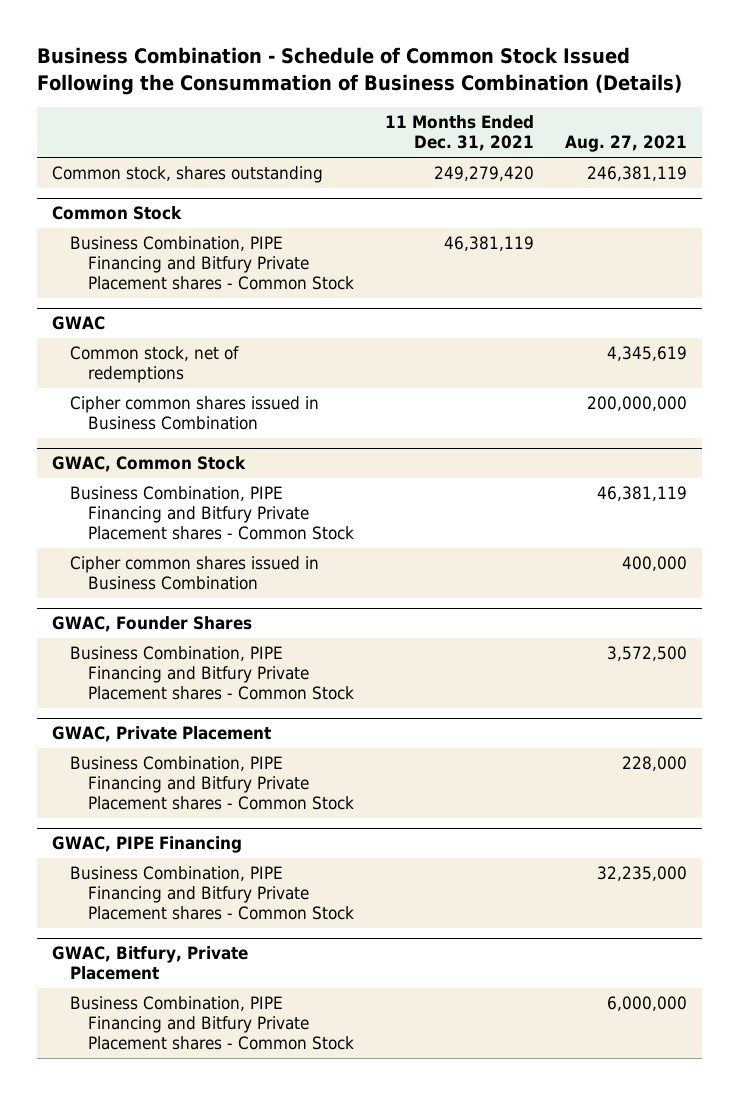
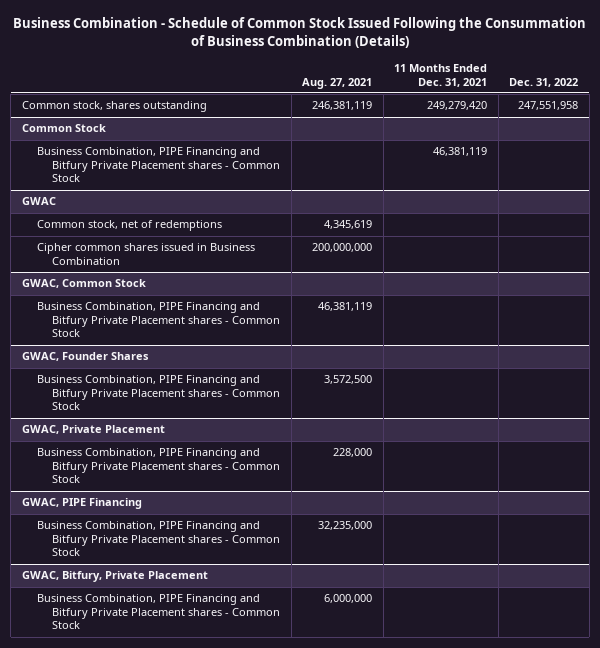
none -> [509,77,579,87] Dec. 31, 2022
[70,556,320,591] Cipher common shares issued in Business Combination -> none

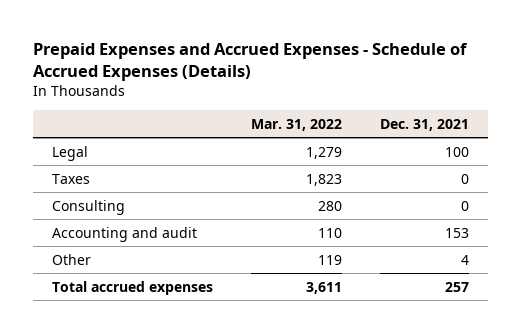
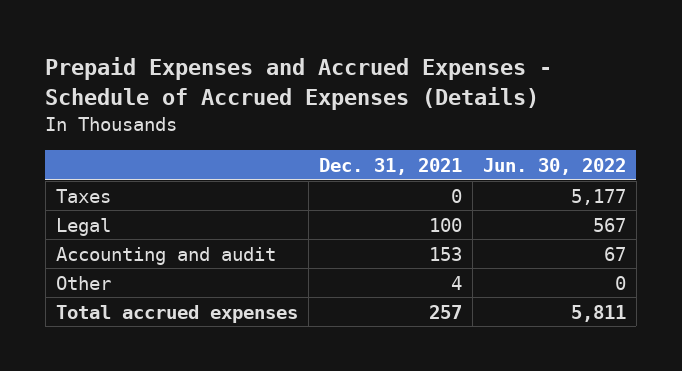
[250,118,342,131] Mar. 31, 2022 -> none
none -> [482,157,626,175] Jun. 30, 2022
[51,199,125,215] Consulting -> none
[51,145,88,161] Legal -> [55,217,111,236] Legal

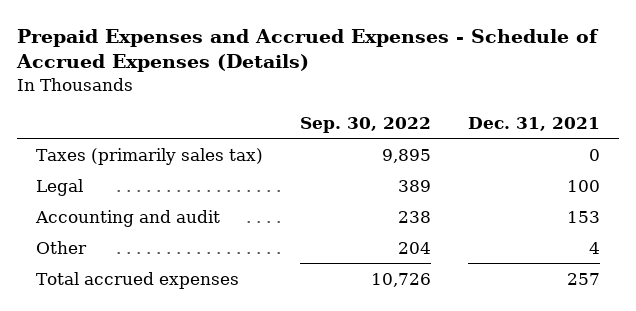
[482,157,626,175] Jun. 30, 2022 -> none
none -> [300,116,432,133] Sep. 30, 2022
[55,188,111,203] Taxes -> [35,147,263,165] Taxes (primarily sales tax)

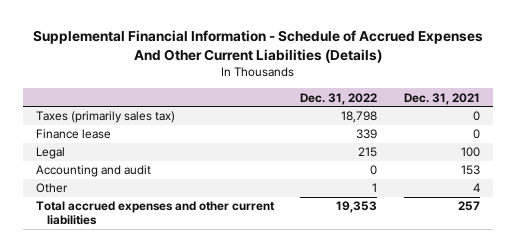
[16,28,600,73] Prepaid Expenses and Accrued Expenses - Schedule of Accrued Expenses (Details) -> [32,30,483,64] Supplemental Financial Information - Schedule of Accrued Expenses And Other Current Liabilities (Details)
[300,116,432,133] Sep. 30, 2022 -> none
none -> [300,92,378,105] Dec. 31, 2022
none -> [35,129,111,140] Finance lease
[35,271,239,289] Total accrued expenses -> [35,201,275,226] Total accrued expenses and other current liabilities

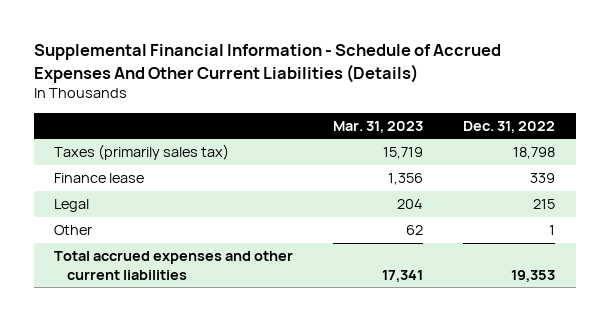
[403,92,480,105] Dec. 31, 2021 -> none
none -> [333,120,424,133] Mar. 31, 2023
[35,165,151,178] Accounting and audit -> none

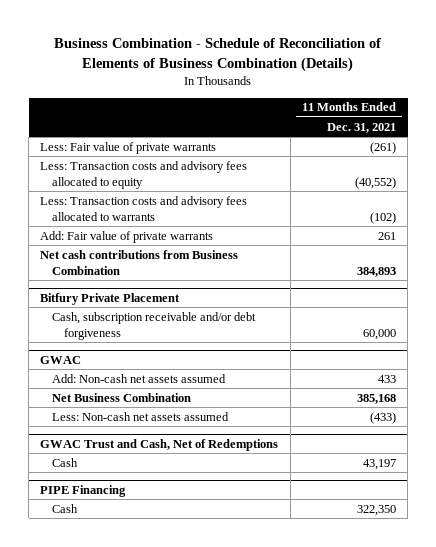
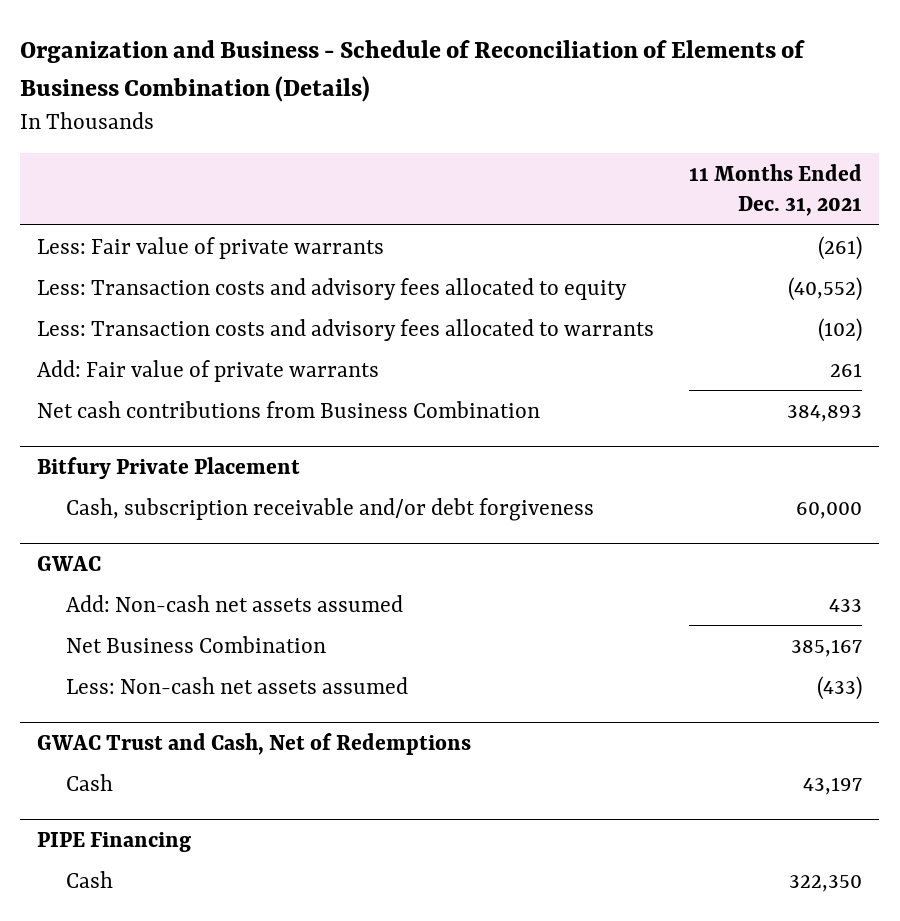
[54,38,382,73] Business Combination - Schedule of Reconciliation of Elements of Business Combination (Details) -> [20,40,806,102] Organization and Business - Schedule of Reconciliation of Elements of Business Combination (Details)
[356,393,396,404] 385,168 -> [791,638,863,657] 385,167

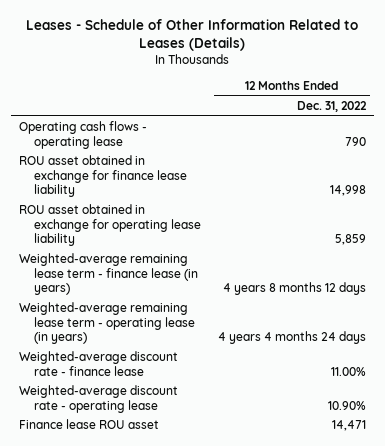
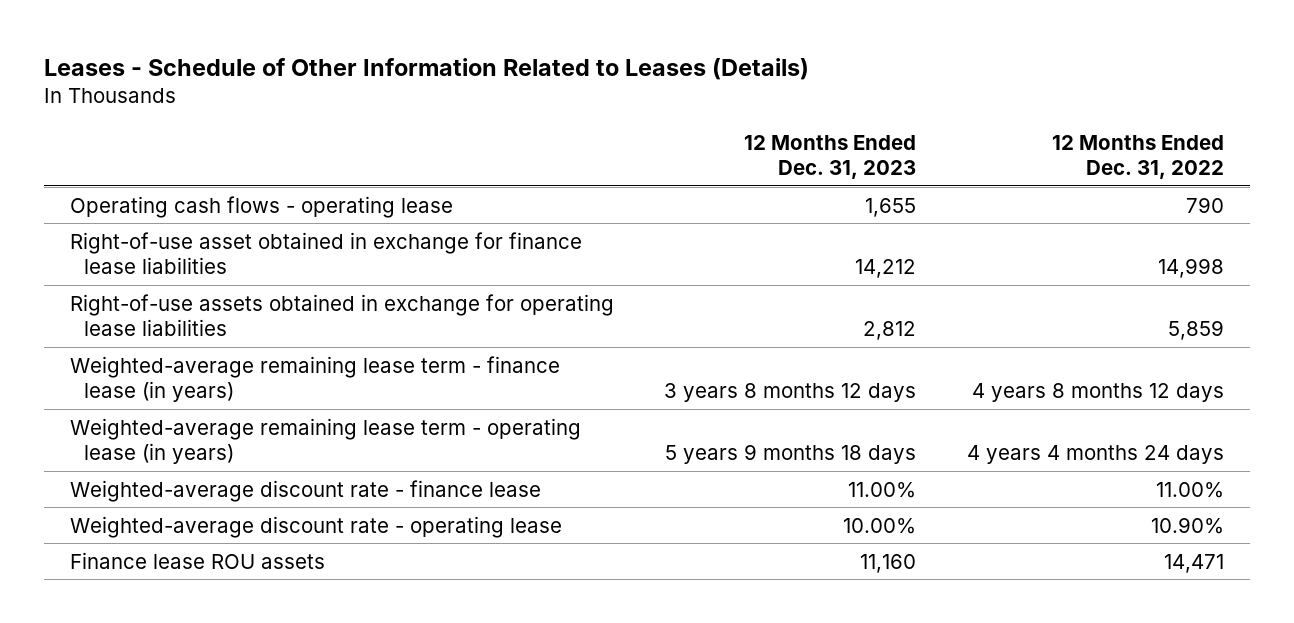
none -> [744,134,917,180] 12 Months Ended Dec. 31, 2023
[19,155,188,198] ROU asset obtained in exchange for finance lease liability -> [69,231,582,275] Right-of-use asset obtained in exchange for finance lease liabilities
[19,204,202,247] ROU asset obtained in exchange for operating lease liability -> [69,293,614,337] Right-of-use assets obtained in exchange for operating lease liabilities
[19,419,160,430] Finance lease ROU asset -> [69,551,325,569] Finance lease ROU assets

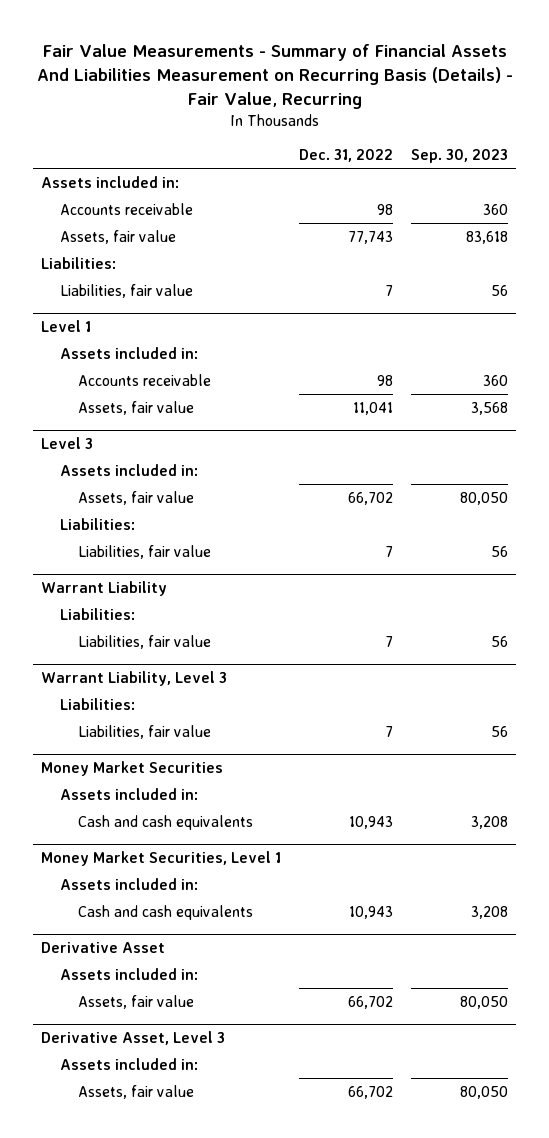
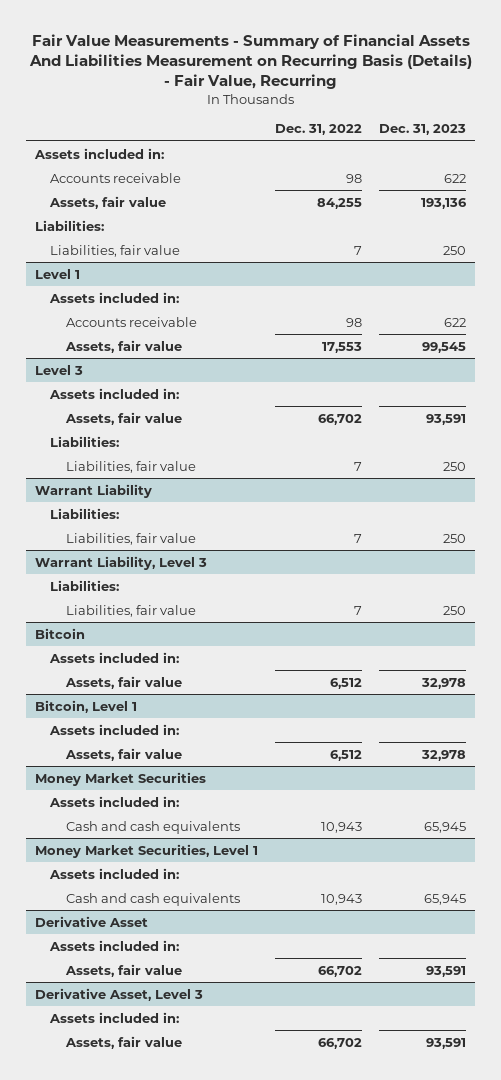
[410,149,508,164] Sep. 30, 2023 -> none
none -> [379,124,467,136] Dec. 31, 2023
[348,230,394,244] 77,743 -> [317,197,363,209] 84,255
[353,401,394,415] 11,041 -> [322,341,363,353] 17,553
none -> [34,627,85,639] Bitcoin
none -> [49,651,180,663] Assets included in:
none -> [65,675,183,689] Assets, fair value
none -> [34,699,137,713] Bitcoin, Level 1
none -> [49,723,180,735] Assets included in:
none -> [65,747,183,761] Assets, fair value

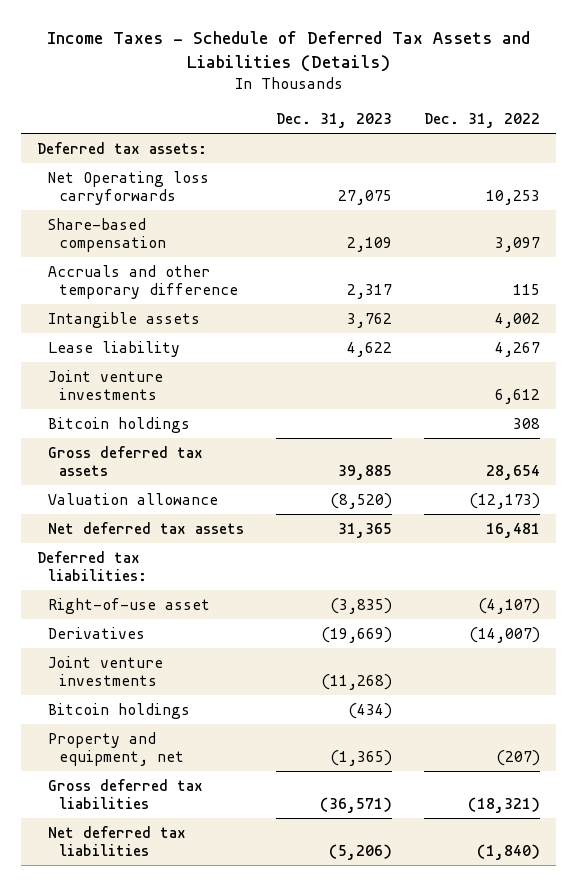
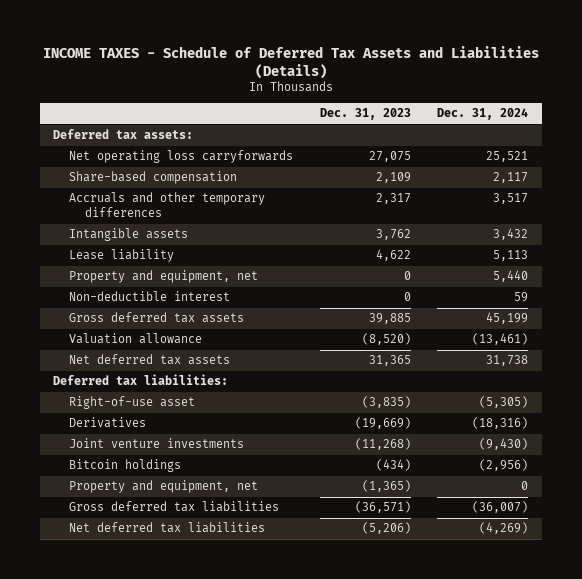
[46,31,530,73] Income Taxes - Schedule of Deferred Tax Assets and Liabilities (Details) -> [42,45,539,79] INCOME TAXES - Schedule of Deferred Tax Assets and Liabilities (Details)
[424,112,541,128] Dec. 31, 2022 -> none
none -> [437,108,529,121] Dec. 31, 2024
[47,170,209,205] Net Operating loss carryforwards -> [69,150,294,164] Net operating loss carryforwards
[47,264,238,299] Accruals and other temporary difference -> [69,192,266,218] Accruals and other temporary differences
[47,369,163,400] Joint venture investments -> none
[47,416,190,433] Bitcoin holdings -> none
none -> [69,270,259,284] Property and equipment, net
none -> [69,291,231,302] Non-deductible interest

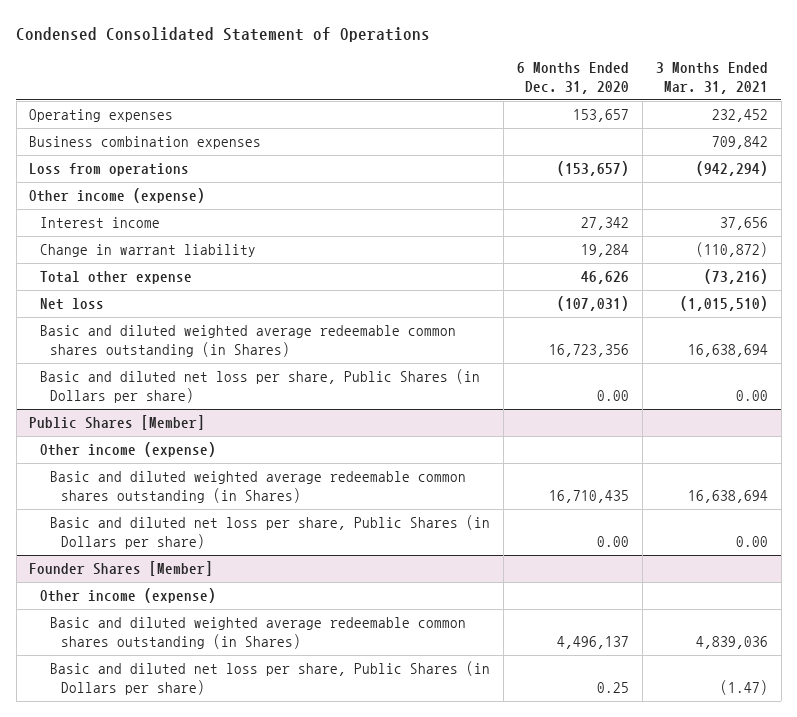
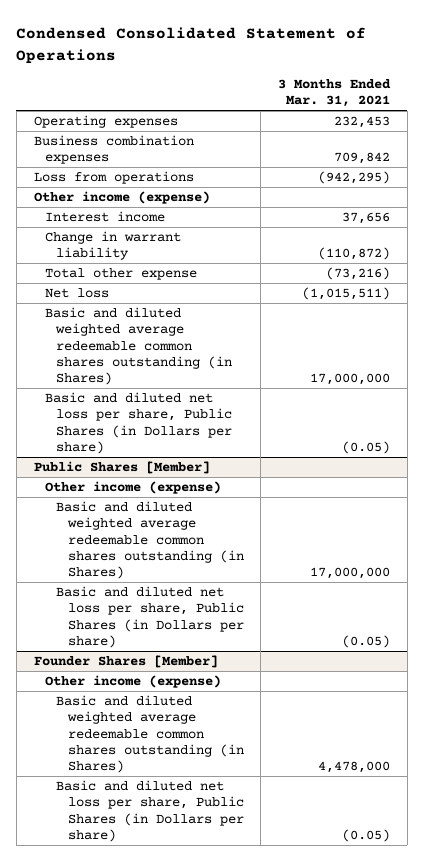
[517,62,630,95] 6 Months Ended Dec. 31, 2020 -> none
[711,109,768,123] 232,452 -> [334,116,391,129] 232,453
[695,161,768,177] (942,294) -> [318,171,391,185] (942,295)
[679,296,768,312] (1,015,510) -> [302,287,391,301] (1,015,511)
[687,344,768,358] 16,638,694 -> [310,373,391,386] 17,000,000
[735,390,768,402] 0.00 -> [342,441,391,455] (0.05)
[687,490,768,504] 16,638,694 -> [310,567,391,580] 17,000,000
[735,536,768,548] 0.00 -> [342,635,391,649] (0.05)
[695,636,768,650] 4,839,036 -> [318,761,391,774] 4,478,000
[719,680,768,696] (1.47) -> [342,829,391,843] (0.05)

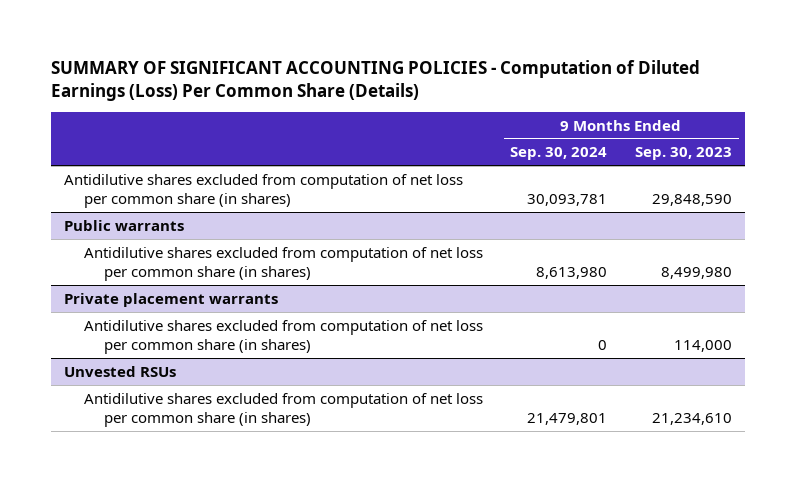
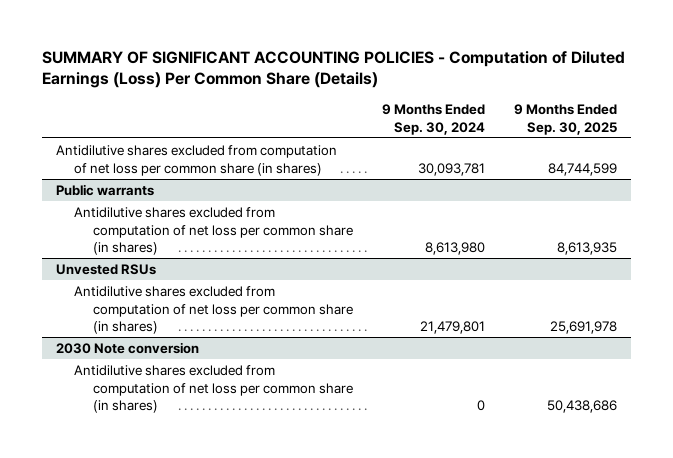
[634,147,732,161] Sep. 30, 2023 -> none
none -> [513,104,617,135] 9 Months Ended Sep. 30, 2025
[64,292,279,307] Private placement warrants -> none
[84,319,484,354] Antidilutive shares excluded from computation of net loss per common share (in shares) -> none
none -> [56,342,200,355] 2030 Note conversion
none -> [74,365,353,413] Antidilutive shares excluded from computation of net loss per common share (in shares)

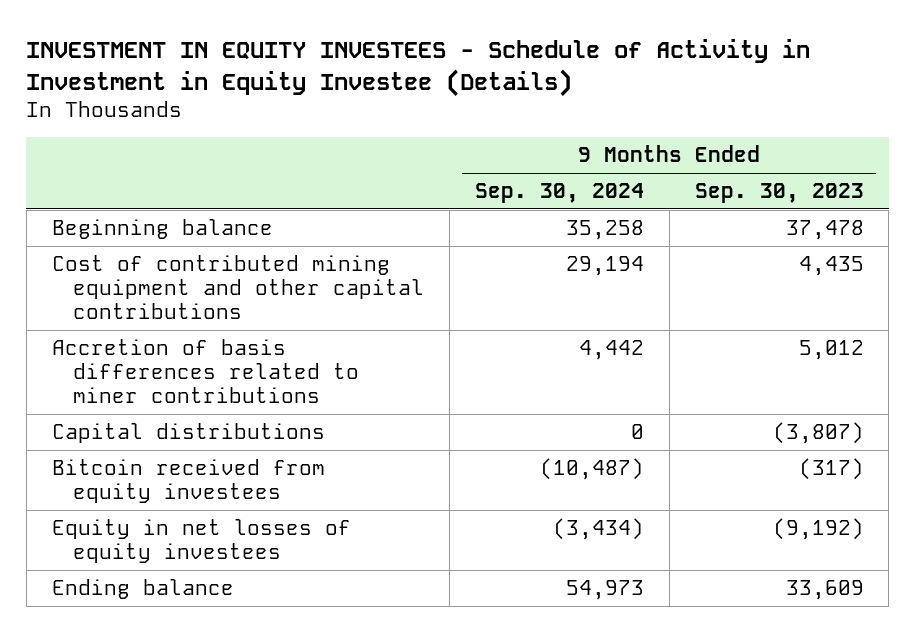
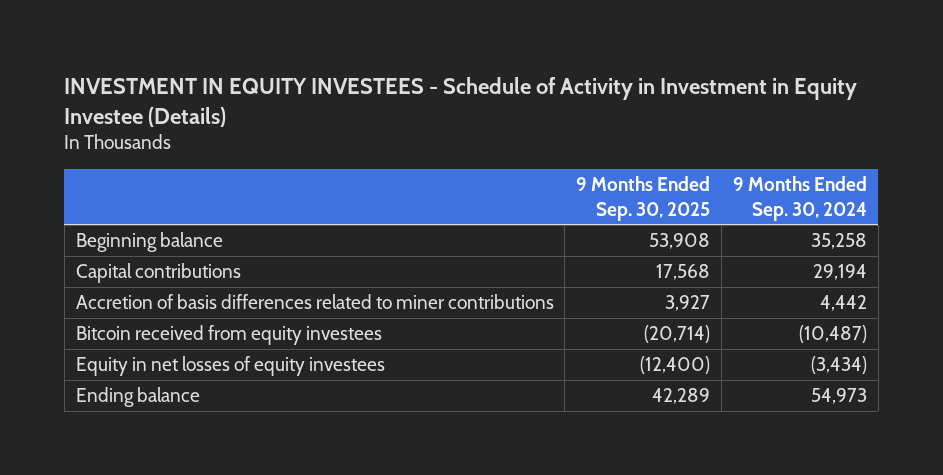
[694,183,864,204] Sep. 30, 2023 -> none
none -> [576,175,711,221] 9 Months Ended Sep. 30, 2025
[51,254,425,319] Cost of contributed mining equipment and other capital contributions -> [75,263,241,284] Capital contributions
[51,422,325,443] Capital distributions -> none

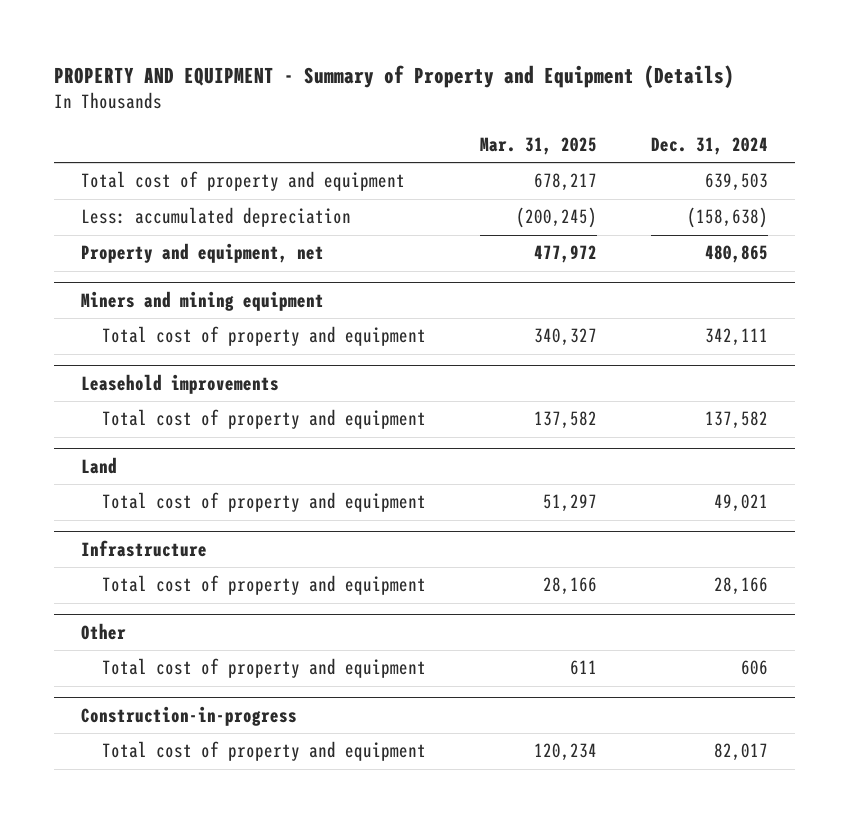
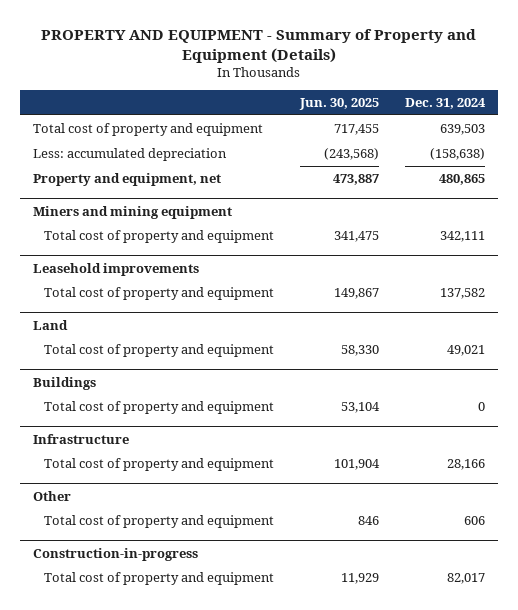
[479,137,597,156] Mar. 31, 2025 -> none
none -> [298,97,379,110] Jun. 30, 2025
none -> [32,376,96,390] Buildings
none -> [43,400,274,414] Total cost of property and equipment

